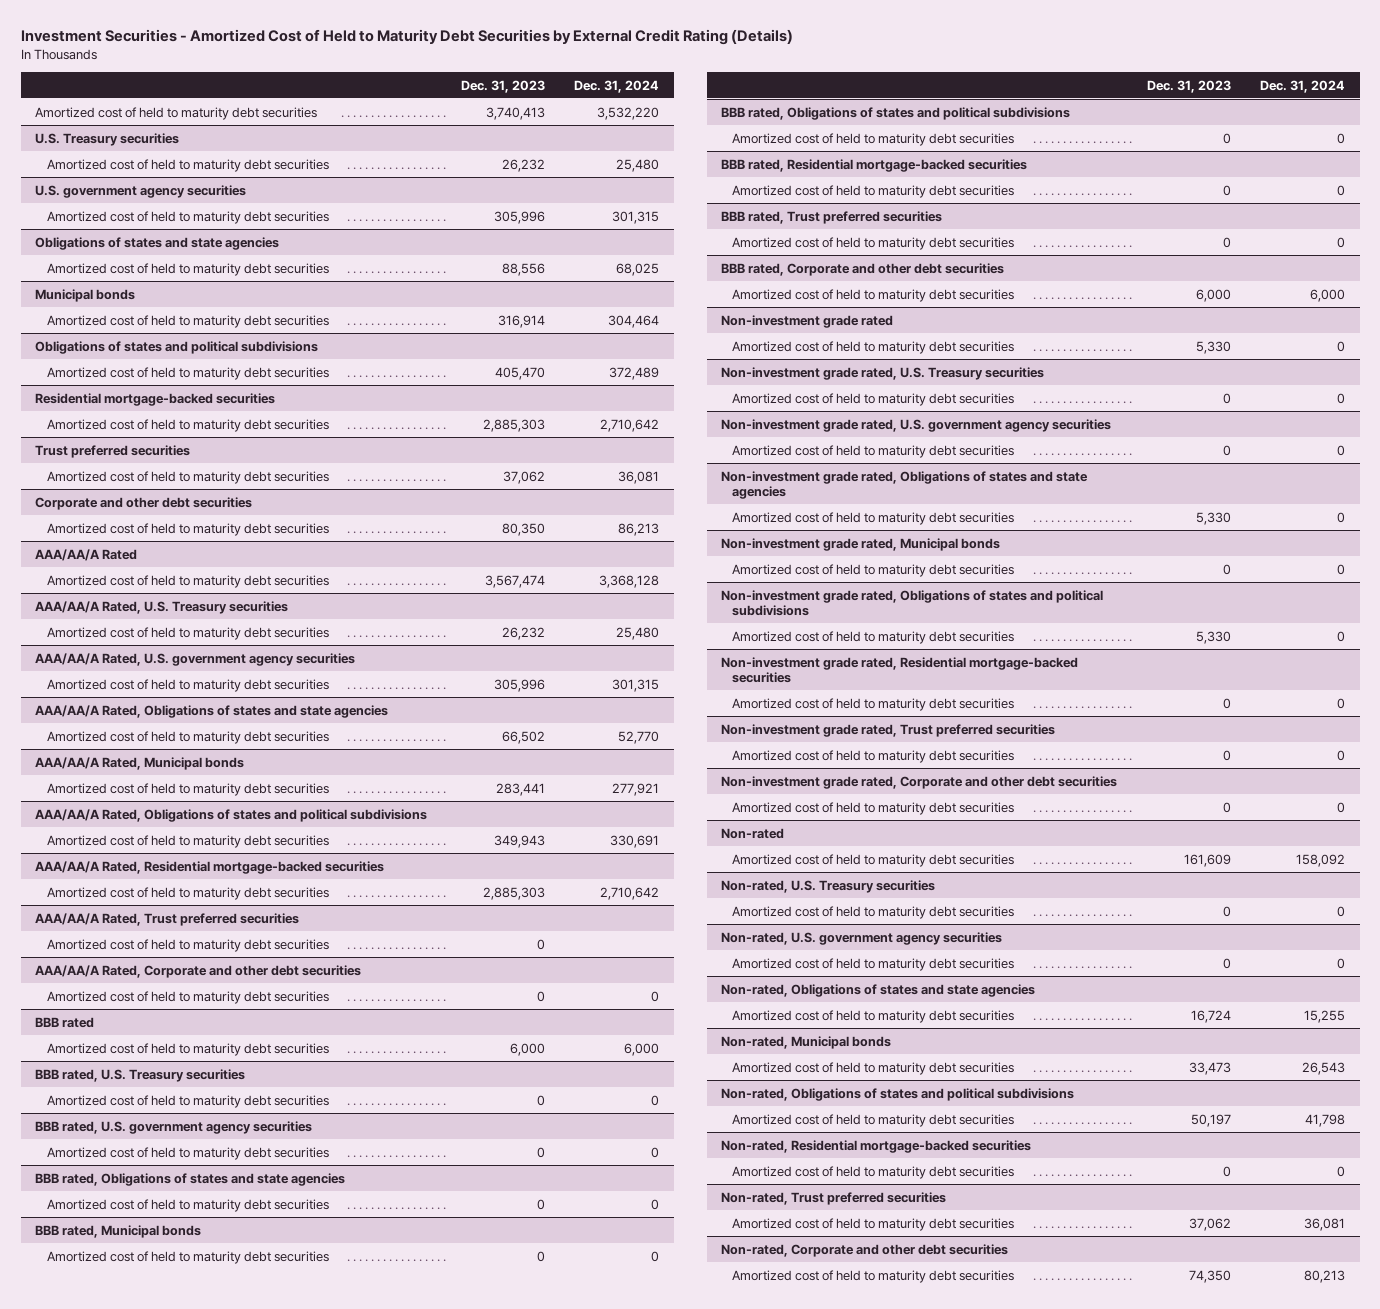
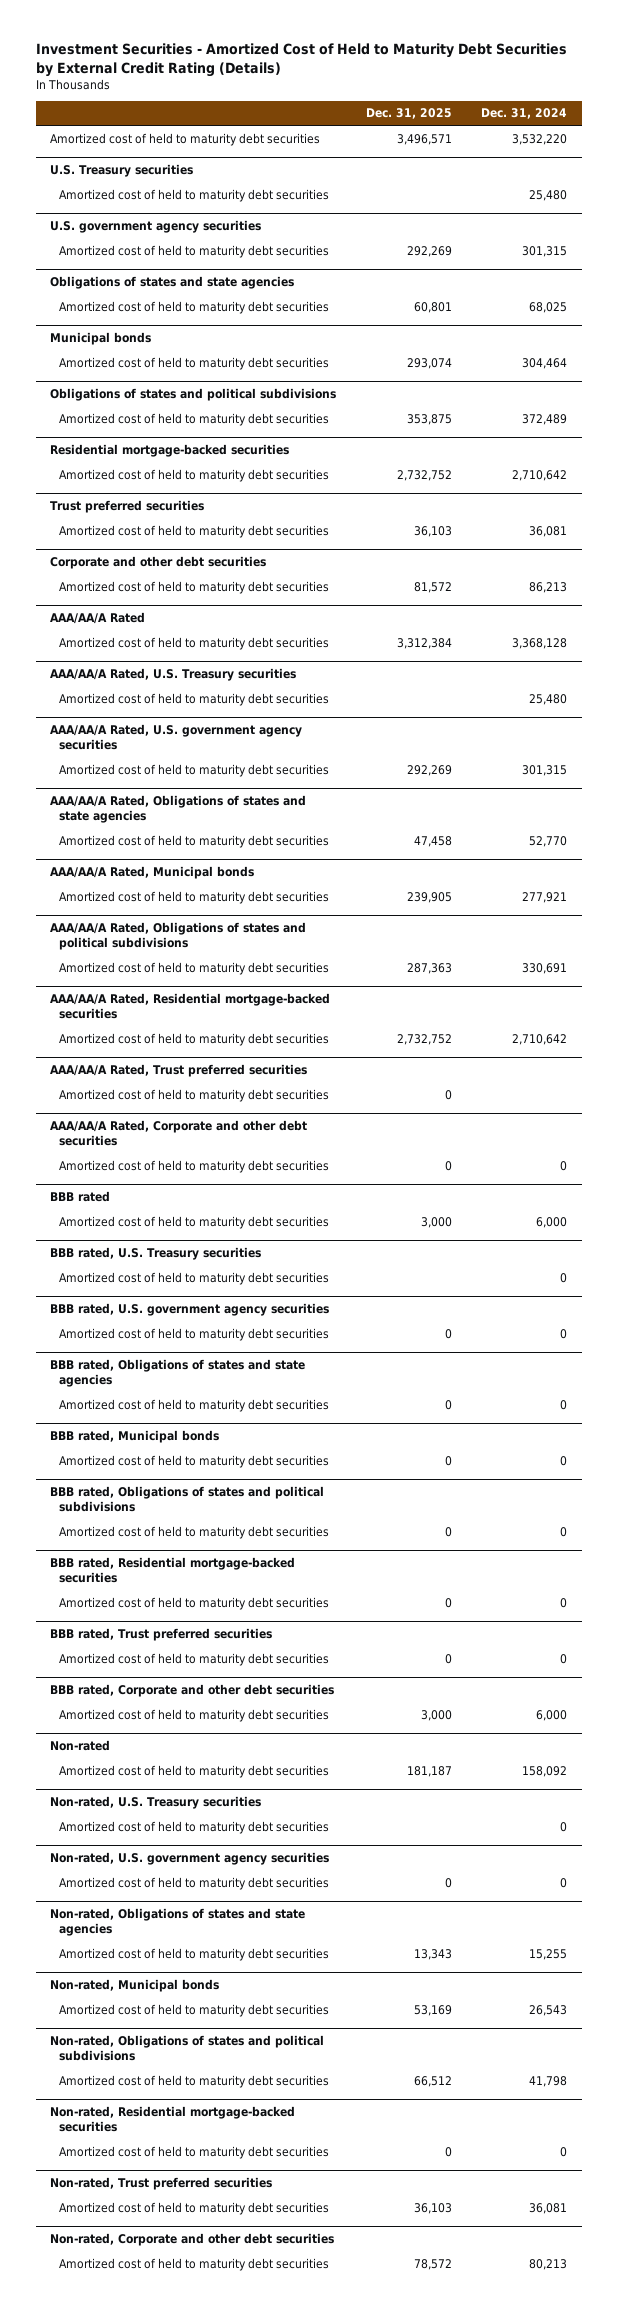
[460,79,545,93] Dec. 31, 2023 -> none
none -> [365,108,452,120] Dec. 31, 2025
[721,314,894,328] Non-investment grade rated -> none
[732,340,1015,354] Amortized cost of held to maturity debt securities -> none
[721,366,1045,380] Non-investment grade rated, U.S. Treasury securities -> none
[732,392,1015,406] Amortized cost of held to maturity debt securities -> none
[721,418,1112,432] Non-investment grade rated, U.S. government agency securities -> none
[732,444,1015,458] Amortized cost of held to maturity debt securities -> none
[721,470,1089,500] Non-investment grade rated, Obligations of states and state agencies -> none
[732,511,1015,525] Amortized cost of held to maturity debt securities -> none
[721,537,1001,551] Non-investment grade rated, Municipal bonds -> none
[732,563,1015,577] Amortized cost of held to maturity debt securities -> none
[721,589,1104,617] Non-investment grade rated, Obligations of states and political subdivisions -> none
[732,630,1015,644] Amortized cost of held to maturity debt securities -> none
[721,656,1079,684] Non-investment grade rated, Residential mortgage-backed securities -> none
[732,697,1015,711] Amortized cost of held to maturity debt securities -> none
[721,723,1056,737] Non-investment grade rated, Trust preferred securities -> none
[732,749,1015,763] Amortized cost of held to maturity debt securities -> none
[721,775,1118,789] Non-investment grade rated, Corporate and other debt securities -> none
[732,801,1015,815] Amortized cost of held to maturity debt securities -> none

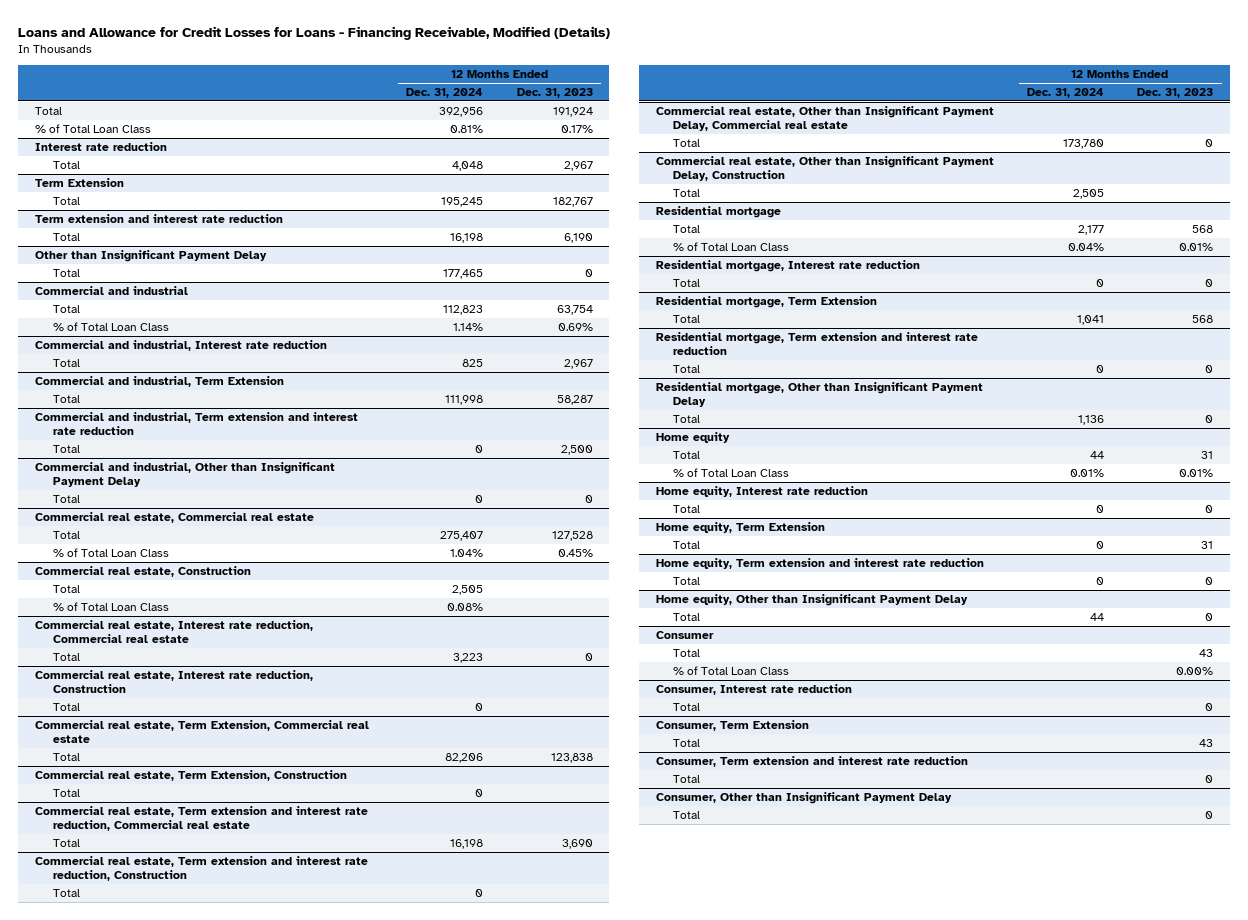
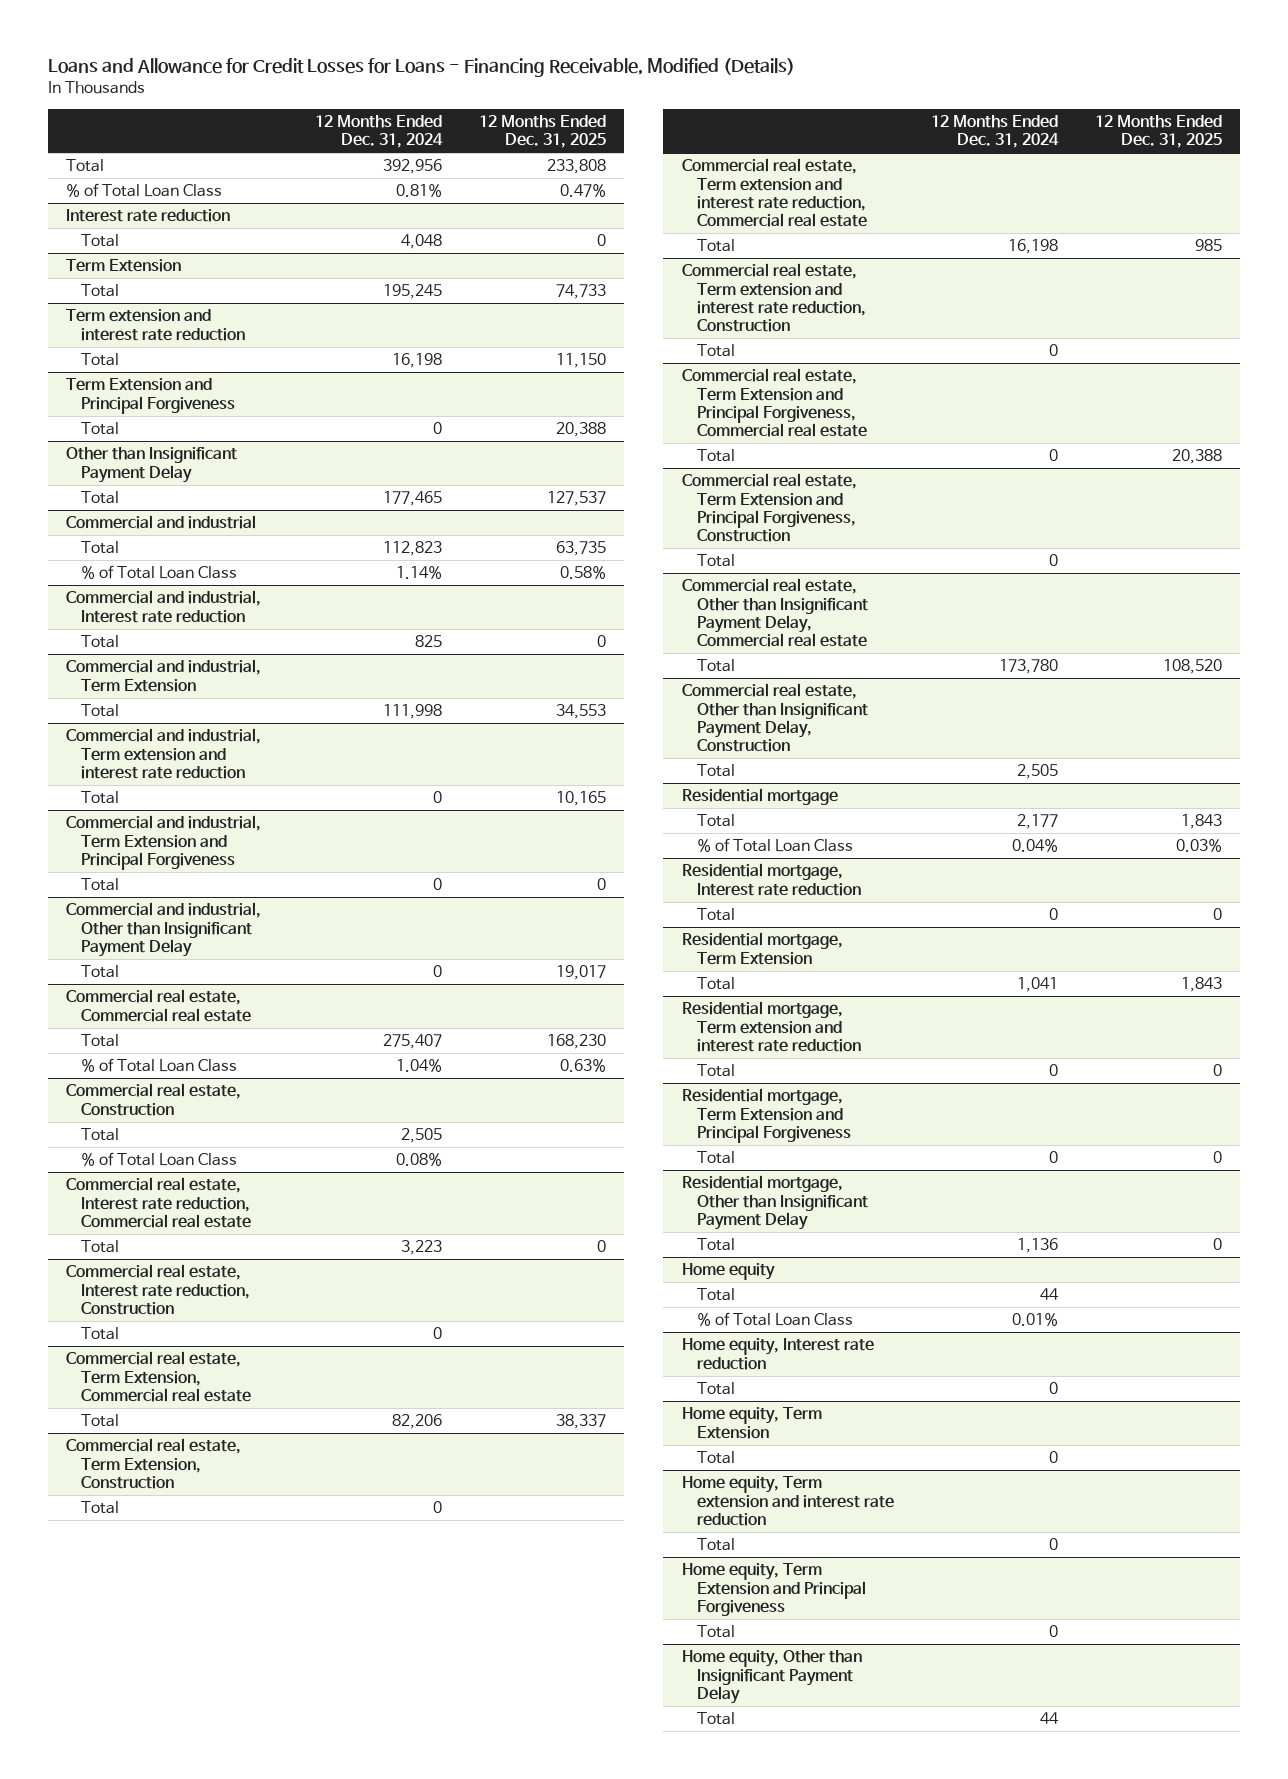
[516,88,593,99] Dec. 31, 2023 -> none
none -> [478,115,606,149] 12 Months Ended Dec. 31, 2025
none -> [66,378,236,414] Term Extension and Principal Forgiveness
none -> [81,422,120,436] Total
none -> [66,815,262,870] Commercial and industrial, Term Extension and Principal Forgiveness
none -> [81,878,120,892] Total
none -> [681,368,868,438] Commercial real estate, Term Extension and Principal Forgiveness, Commercial real estate
none -> [697,449,736,463] Total
none -> [681,473,857,543] Commercial real estate, Term Extension and Principal Forgiveness, Construction
none -> [697,554,736,568] Total
none -> [681,1088,852,1143] Residential mortgage, Term Extension and Principal Forgiveness
none -> [697,1151,736,1165] Total
none -> [681,1563,867,1616] Home equity, Term Extension and Principal Forgiveness
none -> [697,1625,736,1639] Total
[655,631,714,640] Consumer -> none
[673,649,701,658] Total -> none
[673,666,790,676] % of Total Loan Class -> none
[655,684,852,696] Consumer, Interest rate reduction -> none
[673,703,701,712] Total -> none
[655,720,809,732] Consumer, Term Extension -> none
[673,739,701,748] Total -> none
[655,756,968,768] Consumer, Term extension and interest rate reduction -> none
[673,775,701,784] Total -> none
[655,792,952,805] Consumer, Other than Insignificant Payment Delay -> none
[673,811,701,820] Total -> none

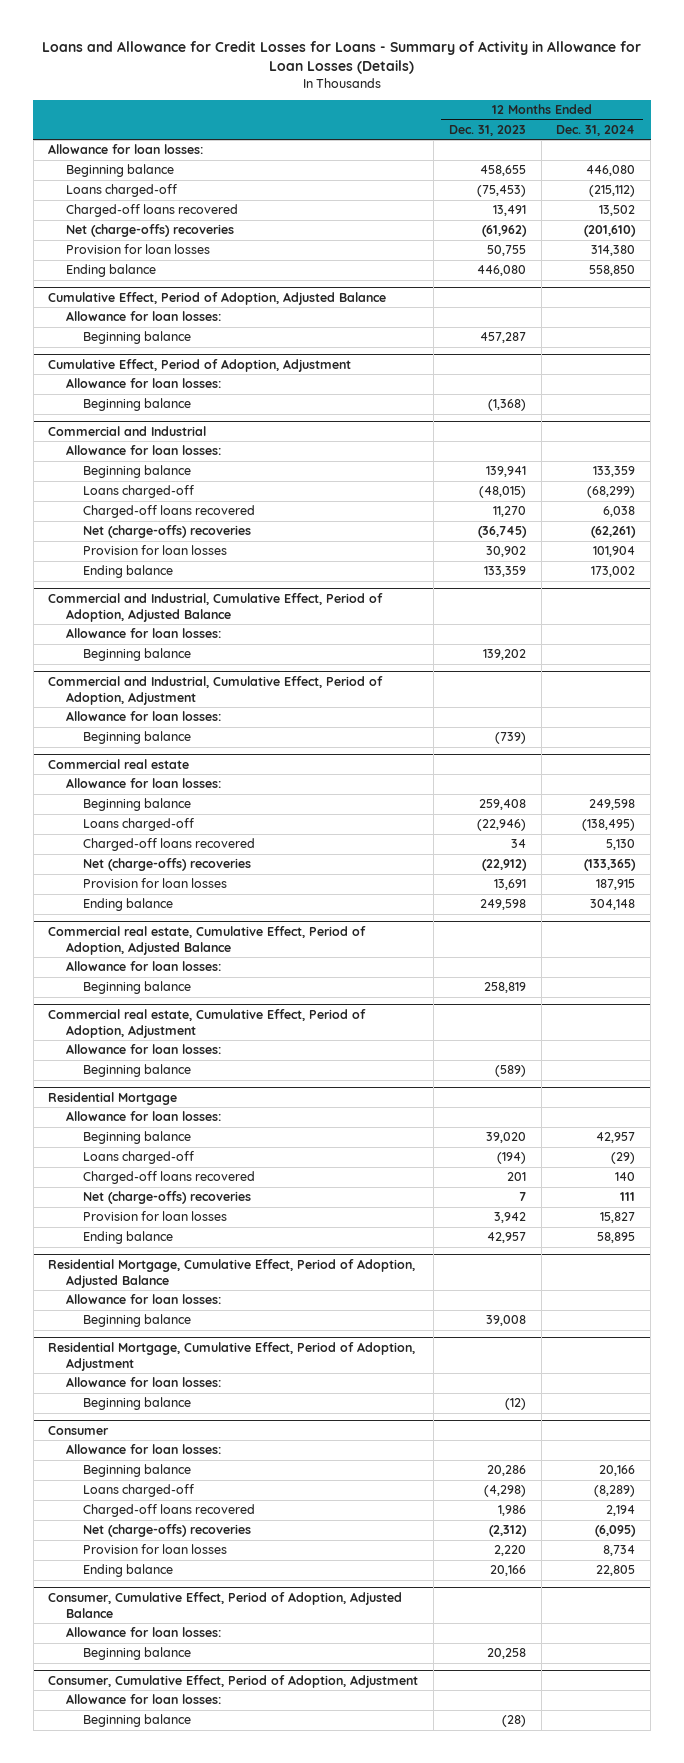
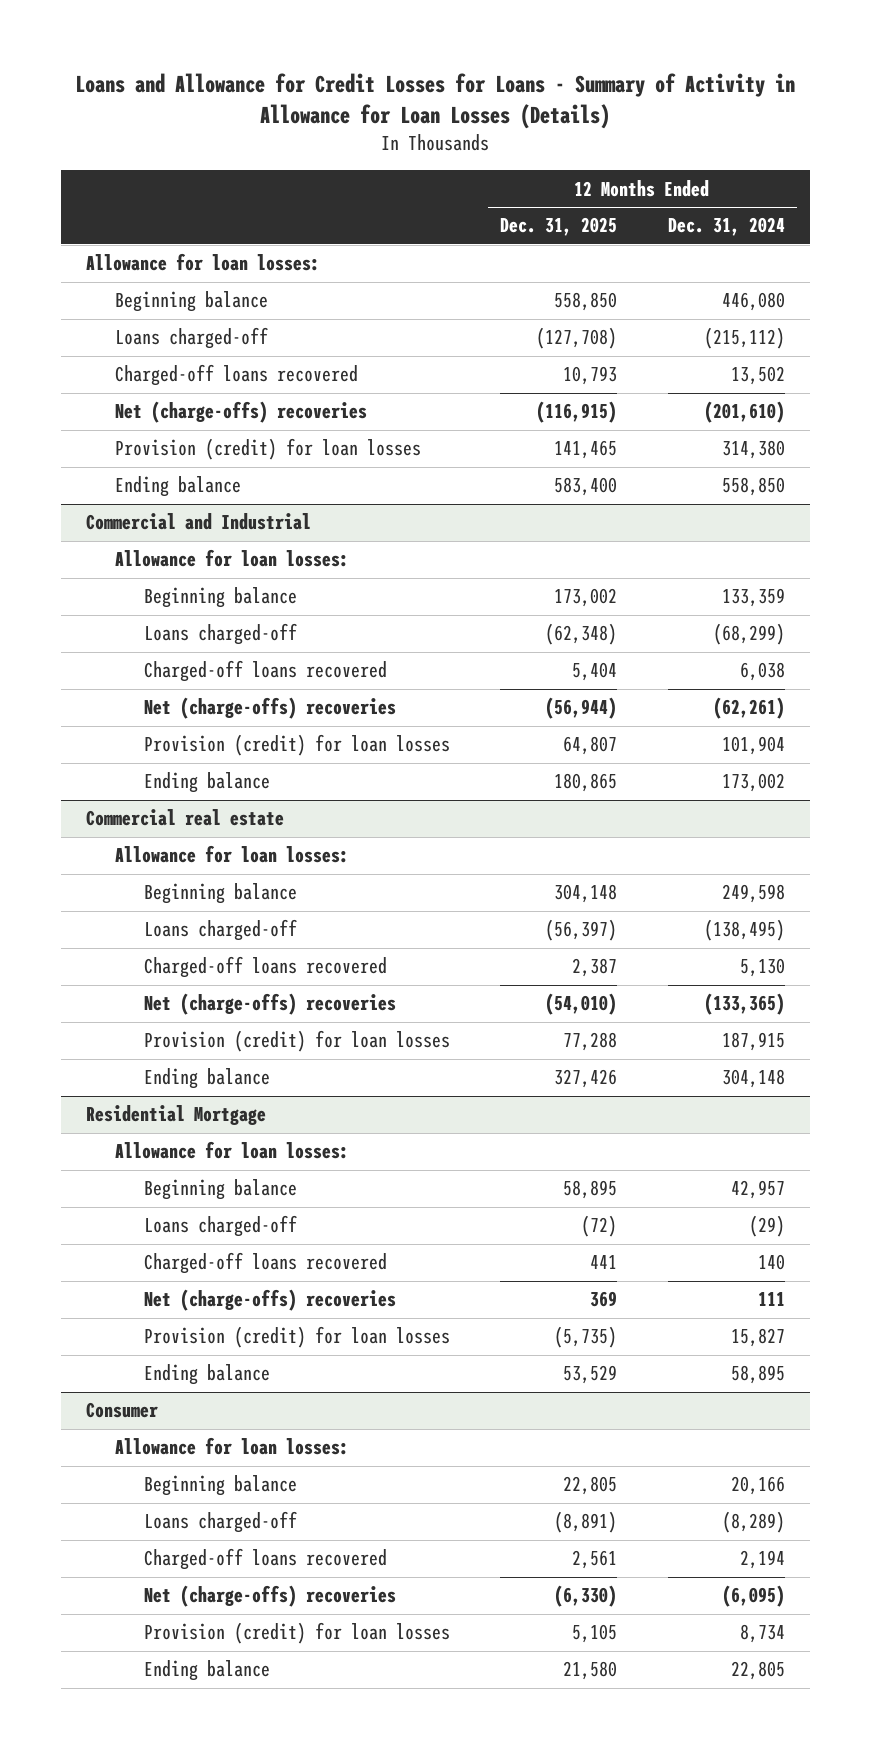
[448,124,526,136] Dec. 31, 2023 -> none
none -> [500,217,618,237] Dec. 31, 2025
[65,244,210,255] Provision for loan losses -> [115,438,422,461] Provision (credit) for loan losses
[48,292,387,306] Cumulative Effect, Period of Adoption, Adjusted Balance -> none
[65,311,221,322] Allowance for loan losses: -> none
[83,331,192,345] Beginning balance -> none
[48,359,352,373] Cumulative Effect, Period of Adoption, Adjustment -> none
[65,378,221,389] Allowance for loan losses: -> none
[83,398,192,412] Beginning balance -> none
[83,545,228,556] Provision for loan losses -> [144,734,451,757] Provision (credit) for loan losses
[48,593,384,622] Commercial and Industrial, Cumulative Effect, Period of Adoption, Adjusted Balance -> none
[65,628,221,639] Allowance for loan losses: -> none
[83,648,192,662] Beginning balance -> none
[48,676,384,705] Commercial and Industrial, Cumulative Effect, Period of Adoption, Adjustment -> none
[65,711,221,722] Allowance for loan losses: -> none
[83,731,192,745] Beginning balance -> none
[83,878,228,889] Provision for loan losses -> [144,1030,451,1053] Provision (credit) for loan losses
[48,926,367,955] Commercial real estate, Cumulative Effect, Period of Adoption, Adjusted Balance -> none
[65,961,221,972] Allowance for loan losses: -> none
[83,981,192,995] Beginning balance -> none
[48,1009,367,1038] Commercial real estate, Cumulative Effect, Period of Adoption, Adjustment -> none
[65,1044,221,1055] Allowance for loan losses: -> none
[83,1064,192,1078] Beginning balance -> none
[83,1211,228,1222] Provision for loan losses -> [144,1326,451,1349] Provision (credit) for loan losses
[48,1259,416,1288] Residential Mortgage, Cumulative Effect, Period of Adoption, Adjusted Balance -> none
[65,1294,221,1305] Allowance for loan losses: -> none
[83,1314,192,1328] Beginning balance -> none
[48,1342,416,1371] Residential Mortgage, Cumulative Effect, Period of Adoption, Adjustment -> none
[65,1377,221,1388] Allowance for loan losses: -> none
[83,1397,192,1411] Beginning balance -> none
[83,1544,228,1555] Provision for loan losses -> [144,1622,451,1645] Provision (credit) for loan losses
[48,1592,403,1618] Consumer, Cumulative Effect, Period of Adoption, Adjusted Balance -> none
[65,1627,221,1638] Allowance for loan losses: -> none
[83,1647,192,1661] Beginning balance -> none
[48,1675,419,1689] Consumer, Cumulative Effect, Period of Adoption, Adjustment -> none
[65,1694,221,1705] Allowance for loan losses: -> none
[83,1714,192,1728] Beginning balance -> none

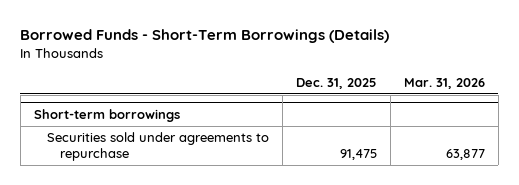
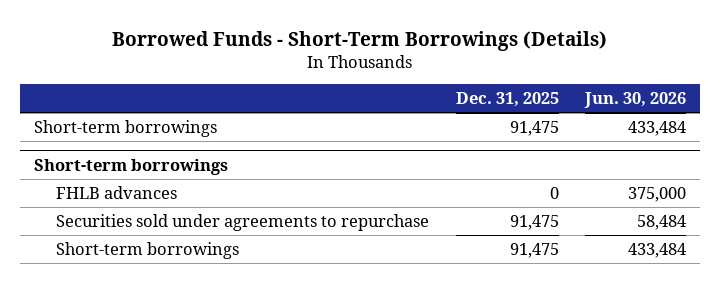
[403,77,485,89] Mar. 31, 2026 -> none
none -> [584,92,687,109] Jun. 30, 2026
none -> [33,119,217,137] Short-term borrowings
none -> [55,185,177,199] FHLB advances
none -> [55,241,239,259] Short-term borrowings

